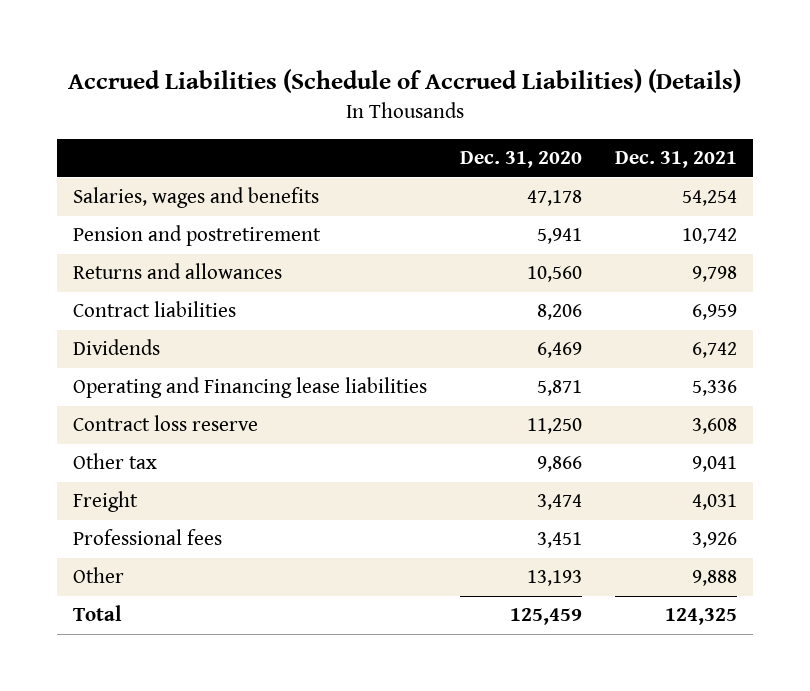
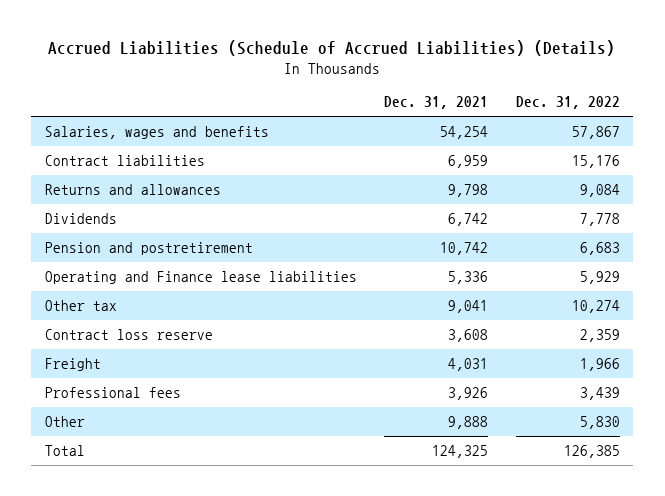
[459,151,582,169] Dec. 31, 2020 -> none
none -> [515,96,620,110] Dec. 31, 2022
[72,263,282,280] Returns and allowances -> [44,184,221,196] Returns and allowances
[72,225,321,247] Pension and postretirement -> [44,242,253,256] Pension and postretirement
[72,377,427,399] Operating and Financing lease liabilities -> [44,271,357,285] Operating and Finance lease liabilities
[72,415,258,432] Contract loss reserve -> [44,329,213,341] Contract loss reserve

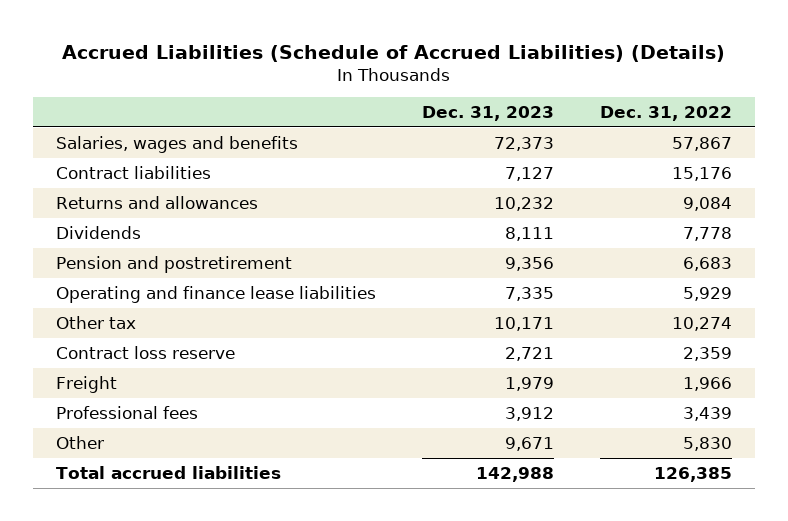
[384,96,489,110] Dec. 31, 2021 -> none
none -> [421,105,554,121] Dec. 31, 2023
[44,271,357,285] Operating and Finance lease liabilities -> [56,285,377,303] Operating and finance lease liabilities
[44,445,85,457] Total -> [56,465,282,479] Total accrued liabilities

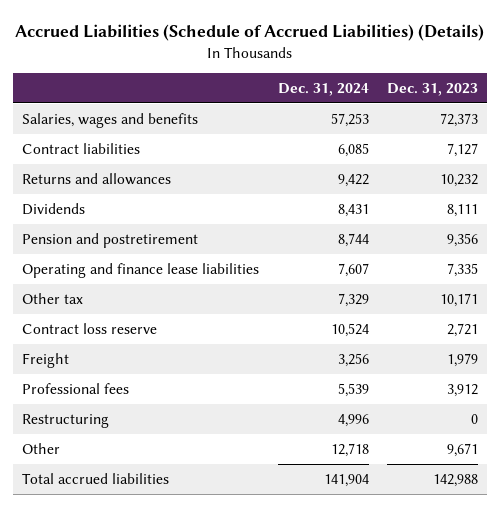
[599,105,732,121] Dec. 31, 2022 -> none
none -> [277,82,369,96] Dec. 31, 2024
none -> [22,413,110,428] Restructuring

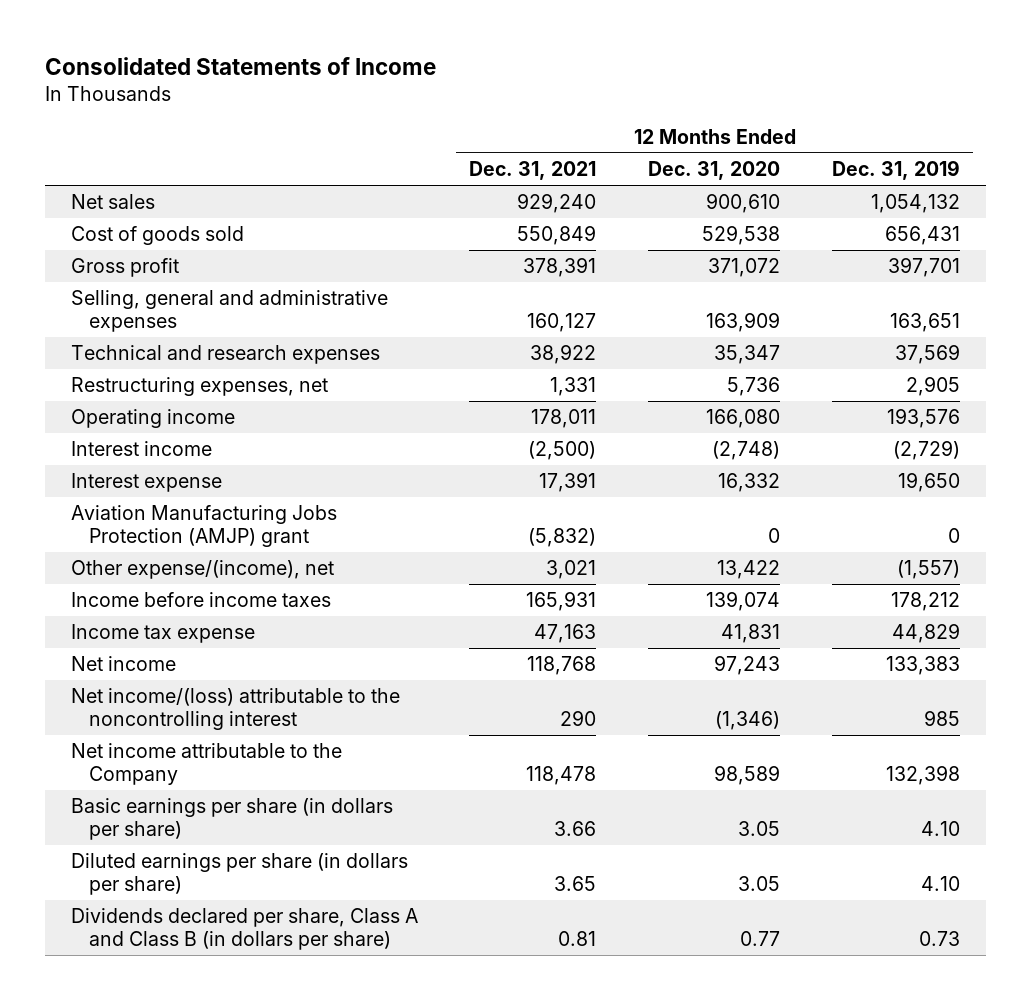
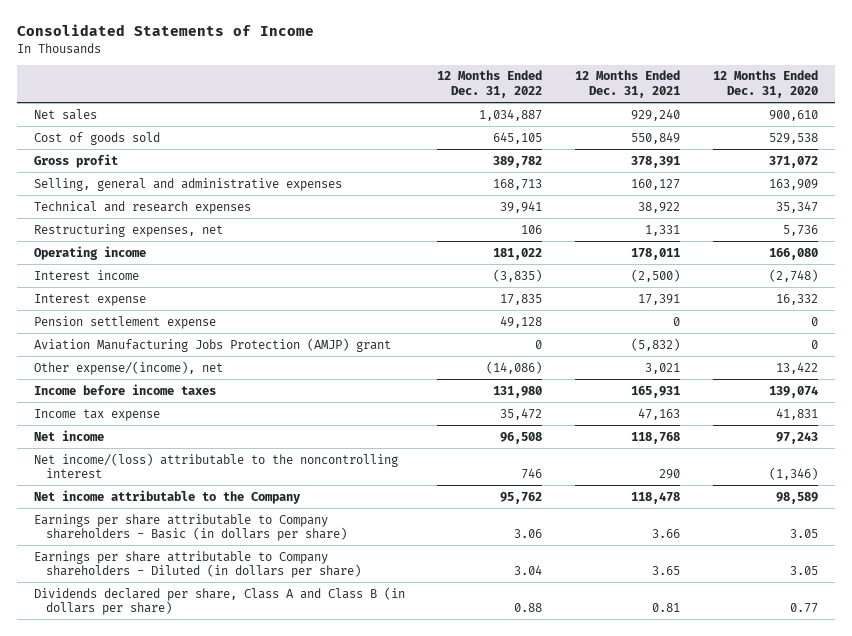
[832,159,961,180] Dec. 31, 2019 -> none
none -> [437,70,543,98] 12 Months Ended Dec. 31, 2022
none -> [33,315,216,329] Pension settlement expense
[70,798,393,841] Basic earnings per share (in dollars per share) -> [33,513,348,542] Earnings per share attributable to Company shareholders - Basic (in dollars per share)
[70,853,408,896] Diluted earnings per share (in dollars per share) -> [33,550,362,579] Earnings per share attributable to Company shareholders - Diluted (in dollars per share)

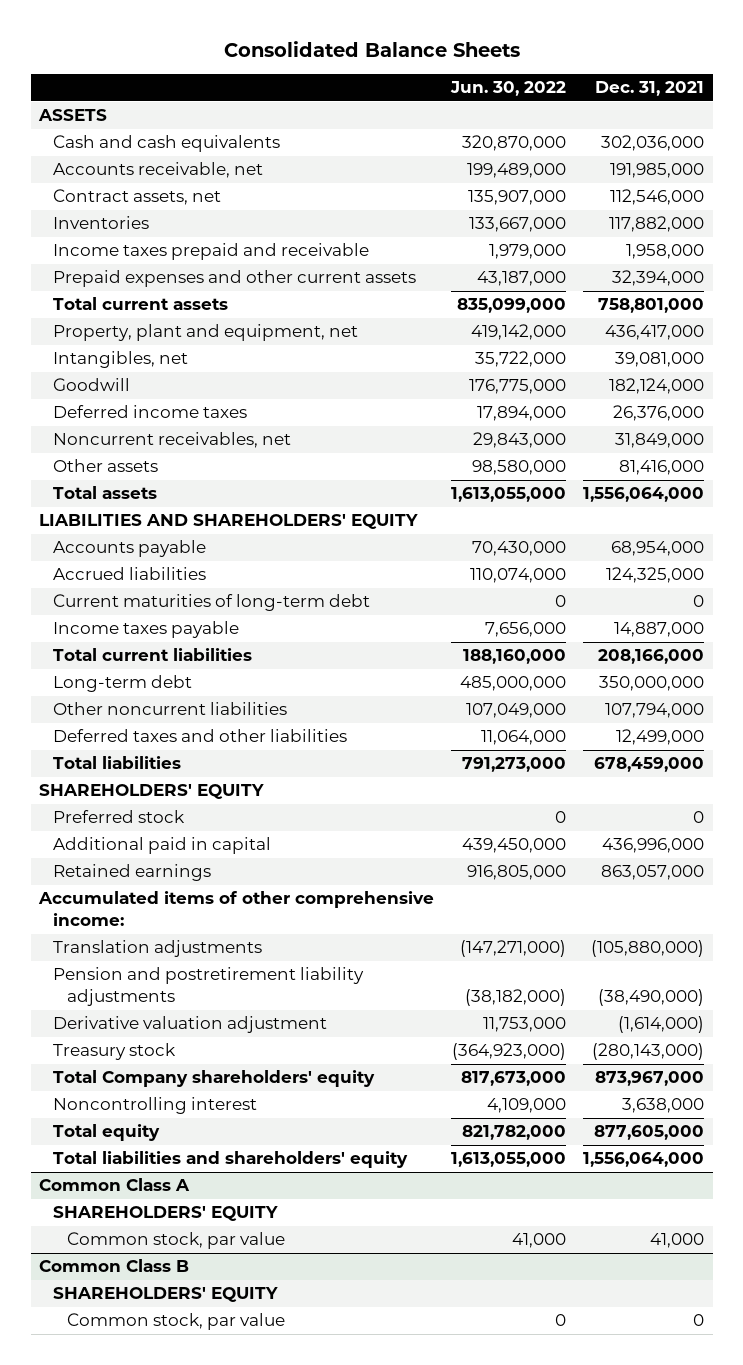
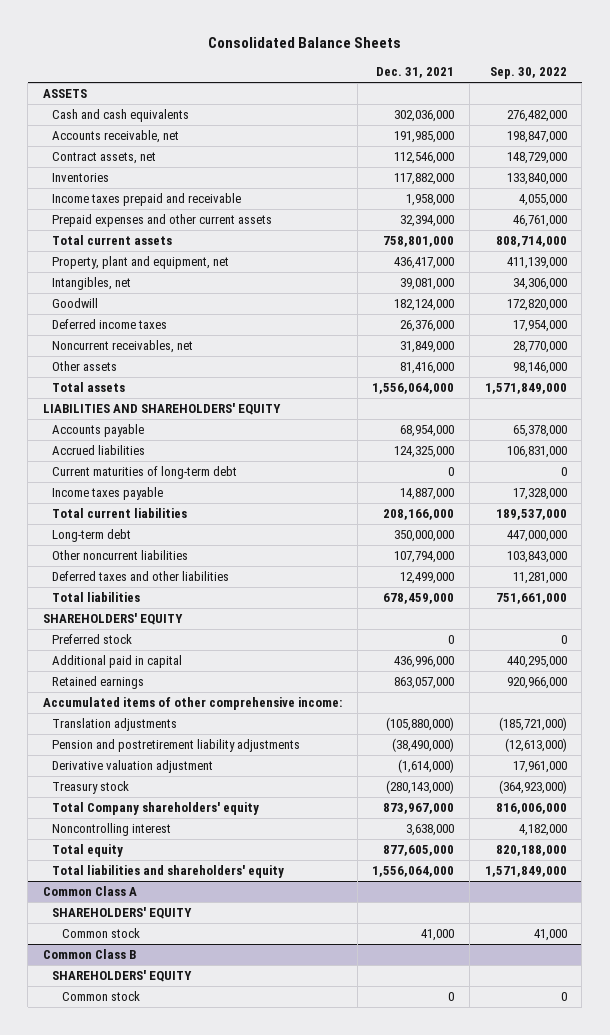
[450,81,567,97] Jun. 30, 2022 -> none
none -> [489,67,567,80] Sep. 30, 2022
[66,1232,285,1250] Common stock, par value -> [61,928,140,939] Common stock
[66,1313,285,1331] Common stock, par value -> [61,991,140,1002] Common stock

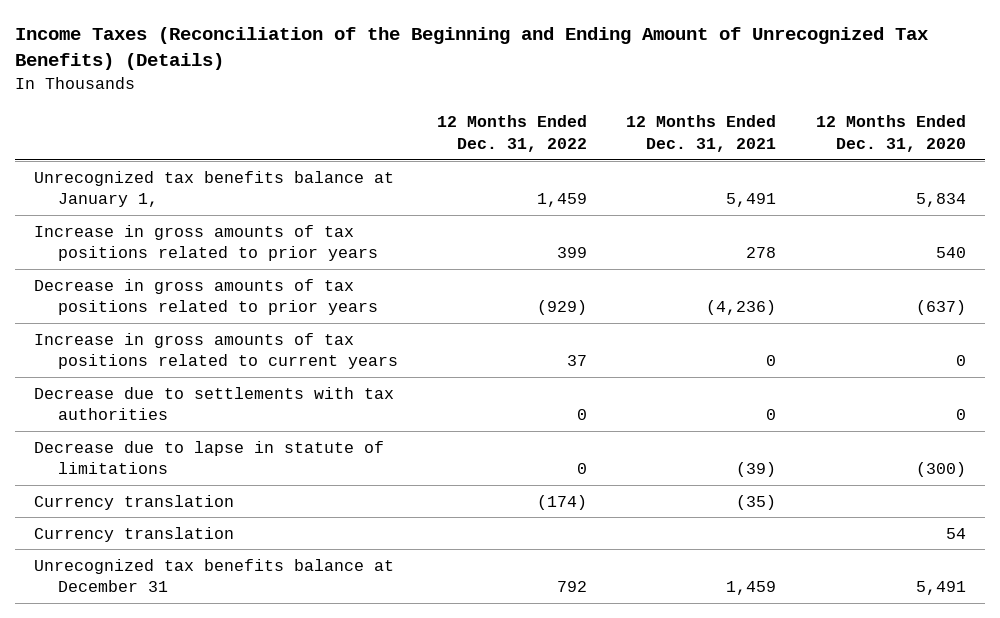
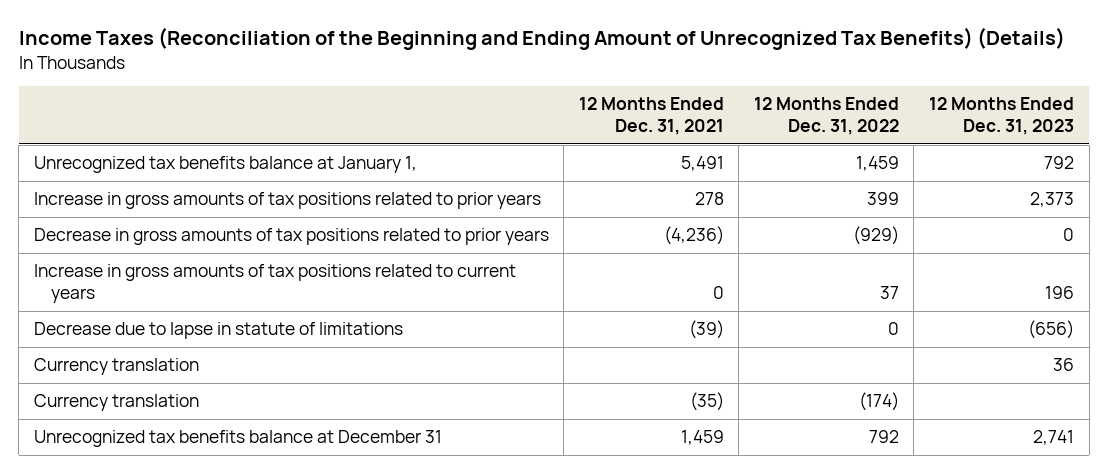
[815,115,966,153] 12 Months Ended Dec. 31, 2020 -> none
none -> [928,97,1074,136] 12 Months Ended Dec. 31, 2023
[34,386,395,421] Decrease due to settlements with tax authorities -> none
[34,494,235,510] Currency translation -> [33,394,199,412] Currency translation

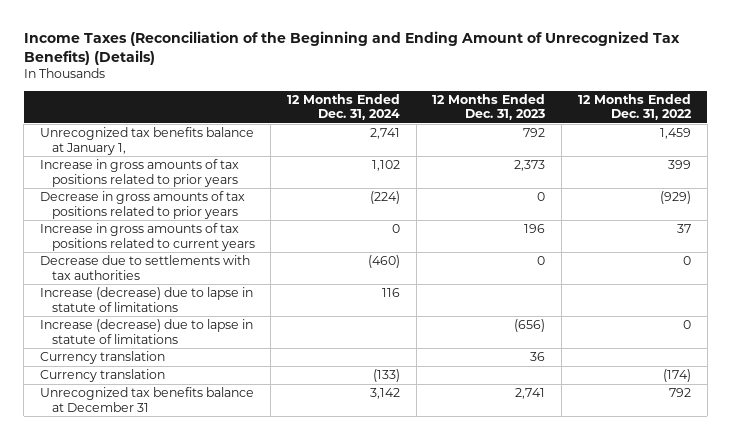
[578,97,724,136] 12 Months Ended Dec. 31, 2021 -> none
none -> [287,93,401,121] 12 Months Ended Dec. 31, 2024
none -> [39,255,250,280] Decrease due to settlements with tax authorities
none -> [39,287,253,312] Increase (decrease) due to lapse in statute of limitations
[33,322,403,340] Decrease due to lapse in statute of limitations -> [39,319,253,344] Increase (decrease) due to lapse in statute of limitations

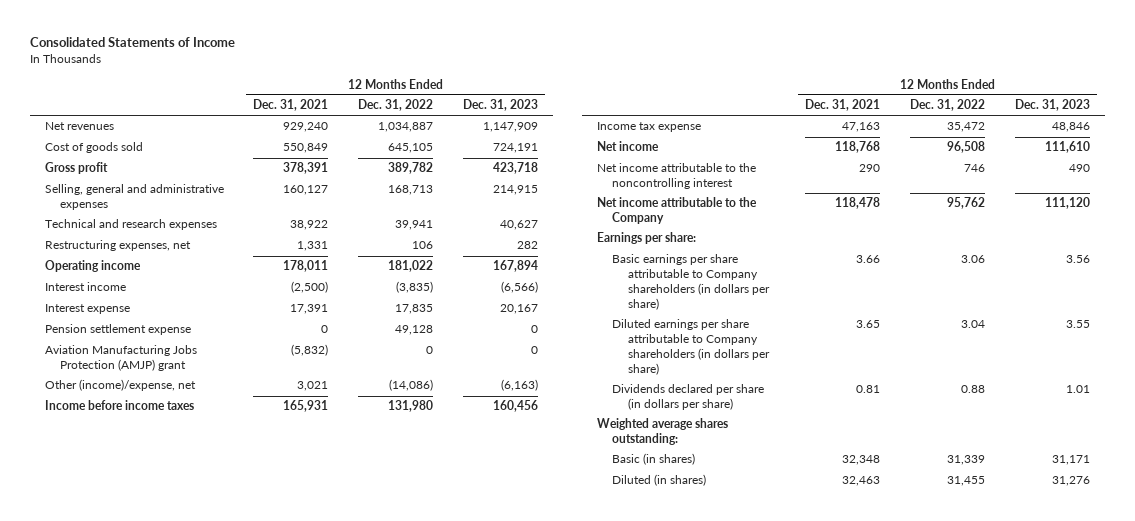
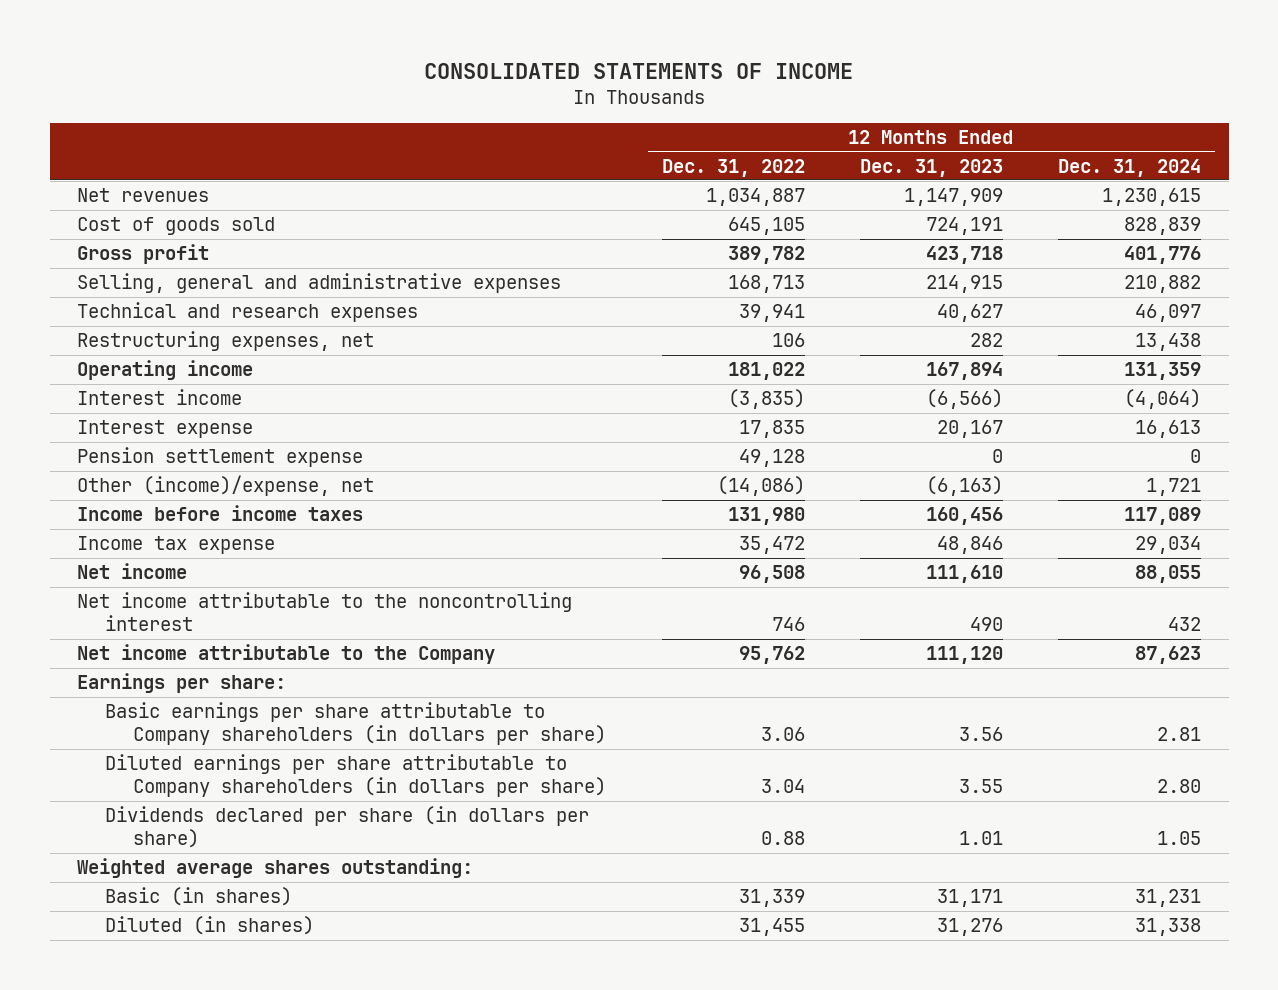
[29,37,235,48] Consolidated Statements of Income -> [424,62,854,79] CONSOLIDATED STATEMENTS OF INCOME
[253,99,329,112] Dec. 31, 2021 -> none
none -> [1058,158,1202,177] Dec. 31, 2024
[44,345,197,372] Aviation Manufacturing Jobs Protection (AMJP) grant -> none

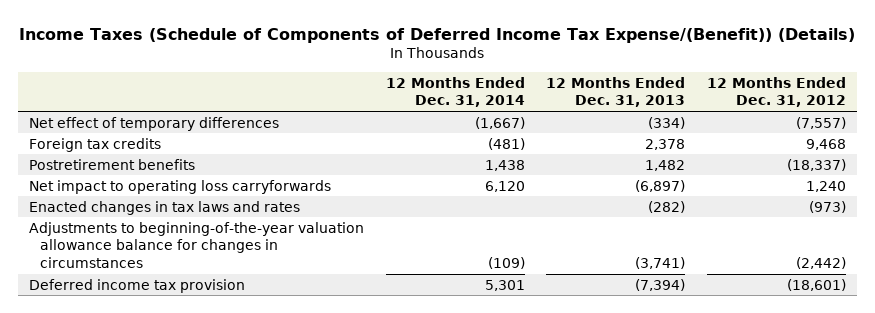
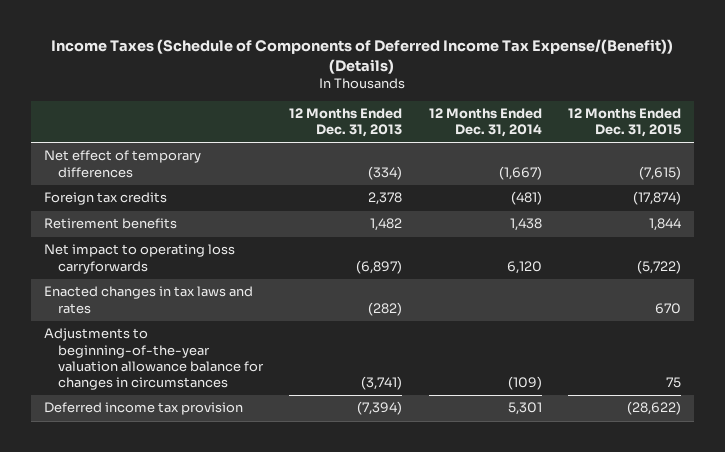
[706,76,846,108] 12 Months Ended Dec. 31, 2012 -> none
none -> [567,107,681,138] 12 Months Ended Dec. 31, 2015
[29,158,196,170] Postretirement benefits -> [43,218,177,230] Retirement benefits

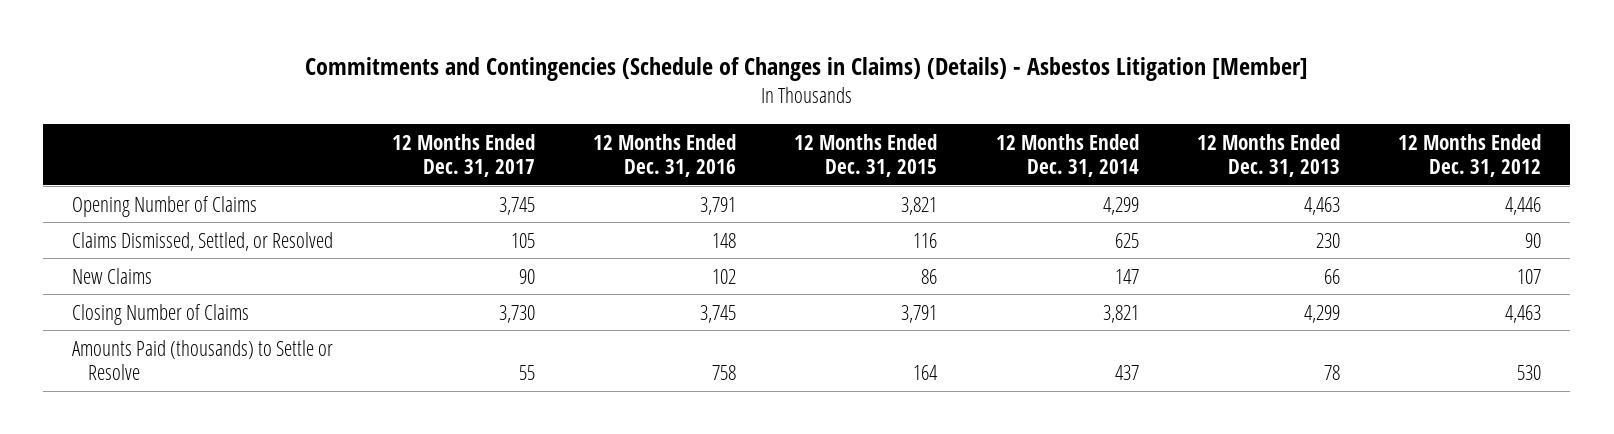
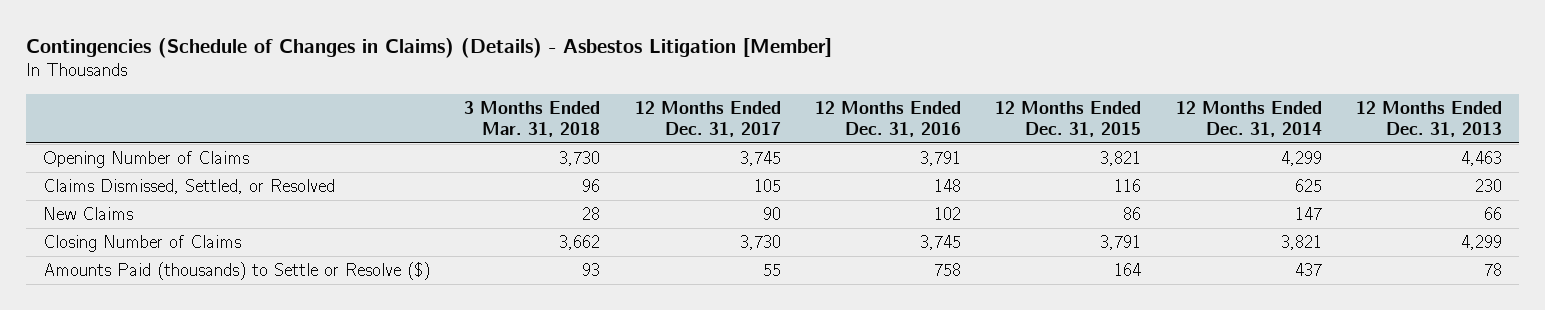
[304,57,1308,82] Commitments and Contingencies (Schedule of Changes in Claims) (Details) - Asbestos Litigation [Member] -> [26,37,833,58] Contingencies (Schedule of Changes in Claims) (Details) - Asbestos Litigation [Member]
[1398,133,1542,178] 12 Months Ended Dec. 31, 2012 -> none
none -> [464,100,601,137] 3 Months Ended Mar. 31, 2018
[72,339,334,381] Amounts Paid (thousands) to Settle or Resolve -> [43,261,431,280] Amounts Paid (thousands) to Settle or Resolve ($)

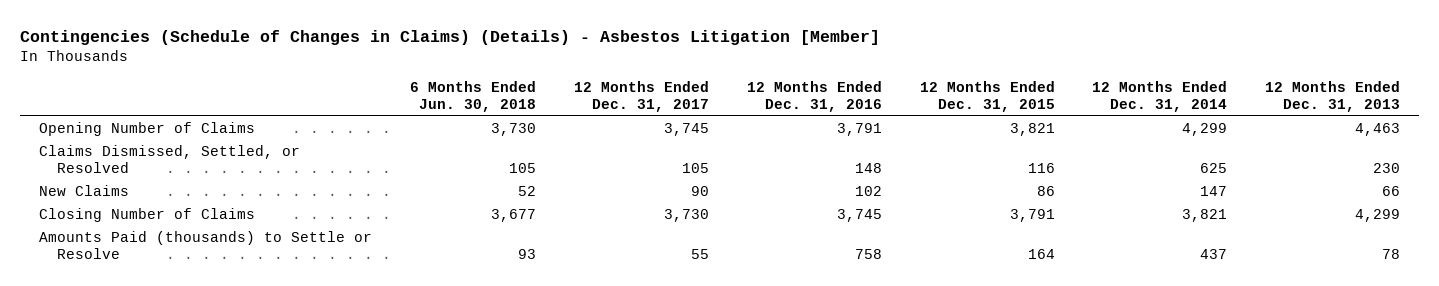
[464,100,601,137] 3 Months Ended Mar. 31, 2018 -> none
none -> [409,80,536,113] 6 Months Ended Jun. 30, 2018
[43,261,431,280] Amounts Paid (thousands) to Settle or Resolve ($) -> [38,231,372,260] Amounts Paid (thousands) to Settle or Resolve

